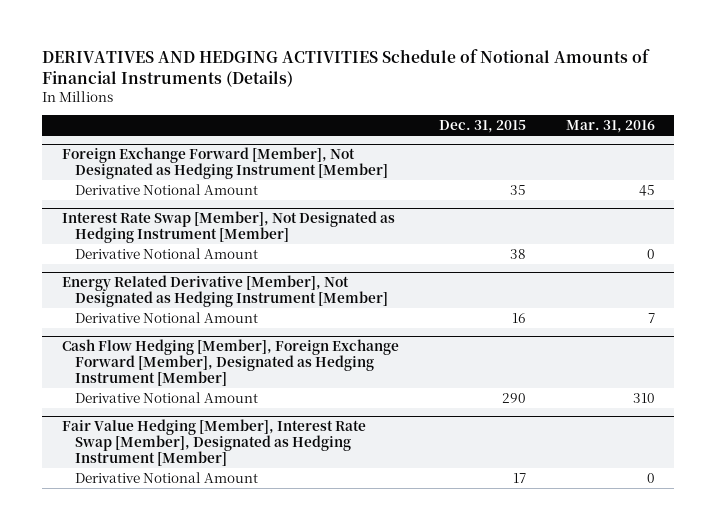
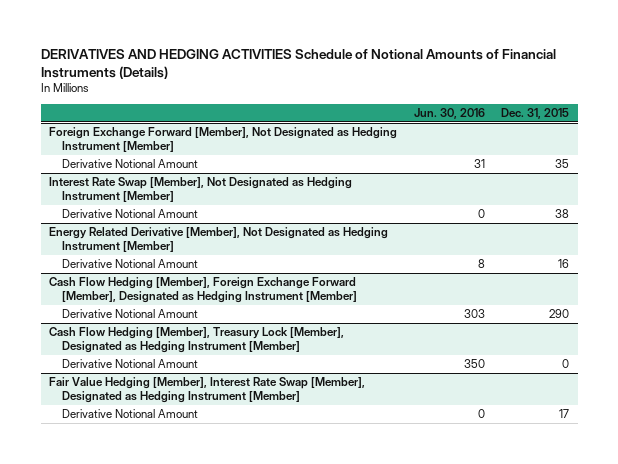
[565,120,655,134] Mar. 31, 2016 -> none
none -> [413,107,485,119] Jun. 30, 2016
none -> [48,327,344,354] Cash Flow Hedging [Member], Treasury Lock [Member], Designated as Hedging Instrument [Member]
none -> [61,359,198,369] Derivative Notional Amount

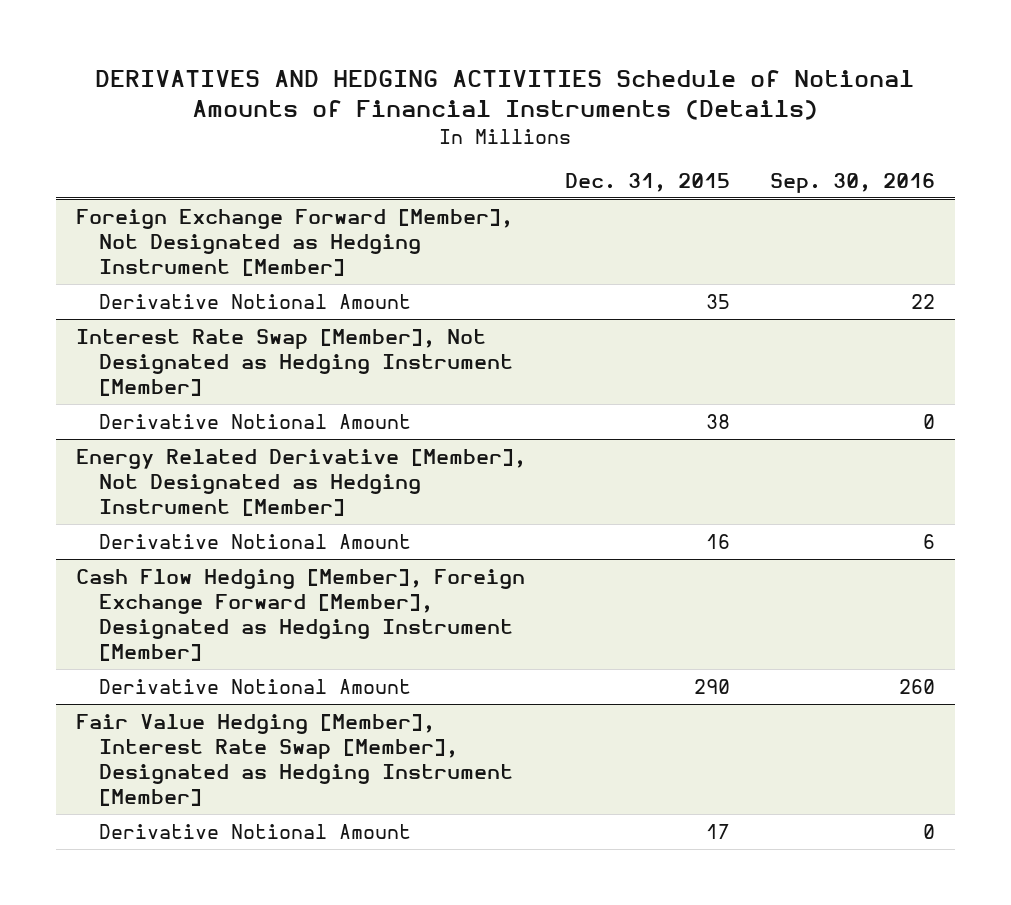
[413,107,485,119] Jun. 30, 2016 -> none
none -> [770,173,936,194] Sep. 30, 2016
[48,327,344,354] Cash Flow Hedging [Member], Treasury Lock [Member], Designated as Hedging Instrument [Member] -> none
[61,359,198,369] Derivative Notional Amount -> none

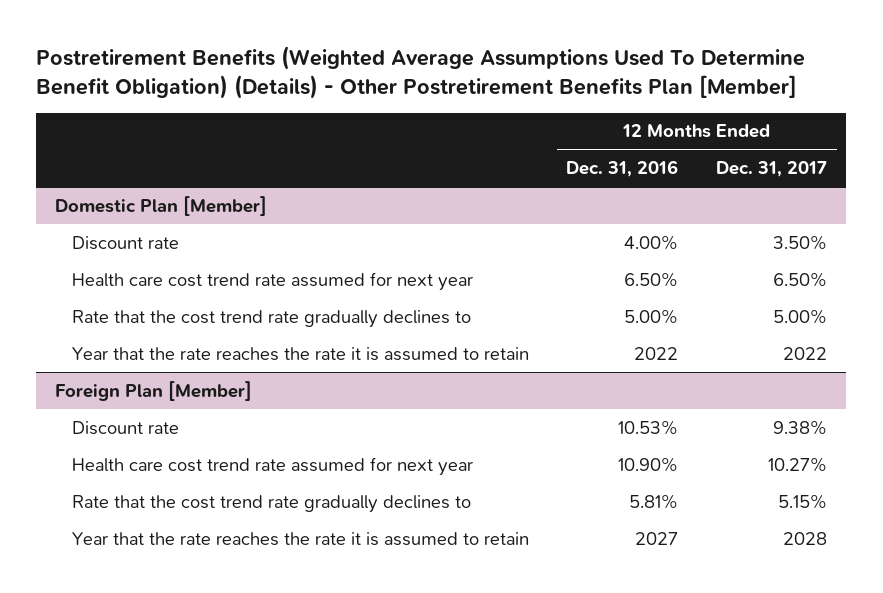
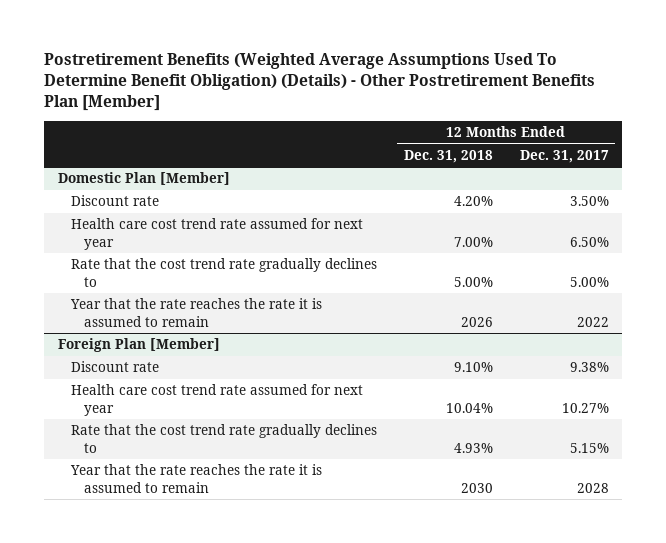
[566,160,679,178] Dec. 31, 2016 -> none
none -> [403,149,493,163] Dec. 31, 2018
[71,346,529,361] Year that the rate reaches the rate it is assumed to retain -> [69,298,322,327] Year that the rate reaches the rate it is assumed to remain
[71,531,529,546] Year that the rate reaches the rate it is assumed to retain -> [69,464,322,493] Year that the rate reaches the rate it is assumed to remain

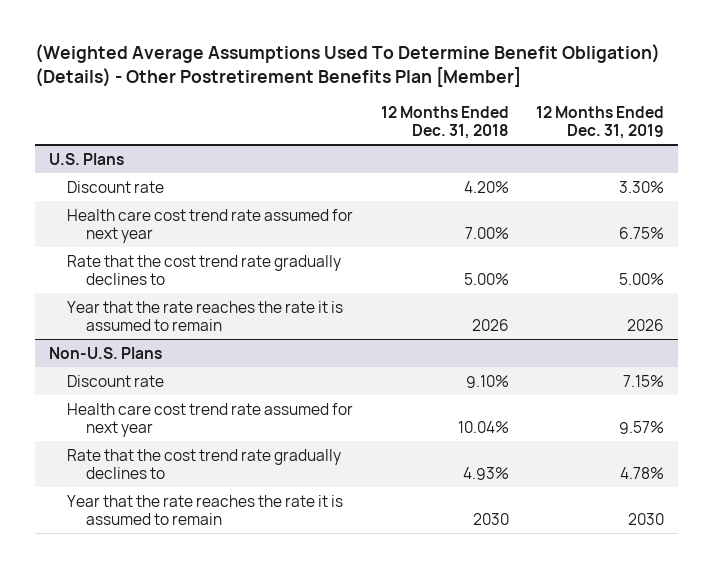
[44,53,596,112] Postretirement Benefits (Weighted Average Assumptions Used To Determine Benefit Obligation) (Details) - Other Postretirement Benefits Plan [Member] -> [34,43,660,87] (Weighted Average Assumptions Used To Determine Benefit Obligation) (Details) - Other Postretirement Benefits Plan [Member]
[519,149,609,163] Dec. 31, 2017 -> none
none -> [536,105,665,139] 12 Months Ended Dec. 31, 2019
[57,172,230,186] Domestic Plan [Member] -> none
none -> [48,152,124,165] U.S. Plans
[57,338,220,353] Foreign Plan [Member] -> [48,346,162,359] Non-U.S. Plans

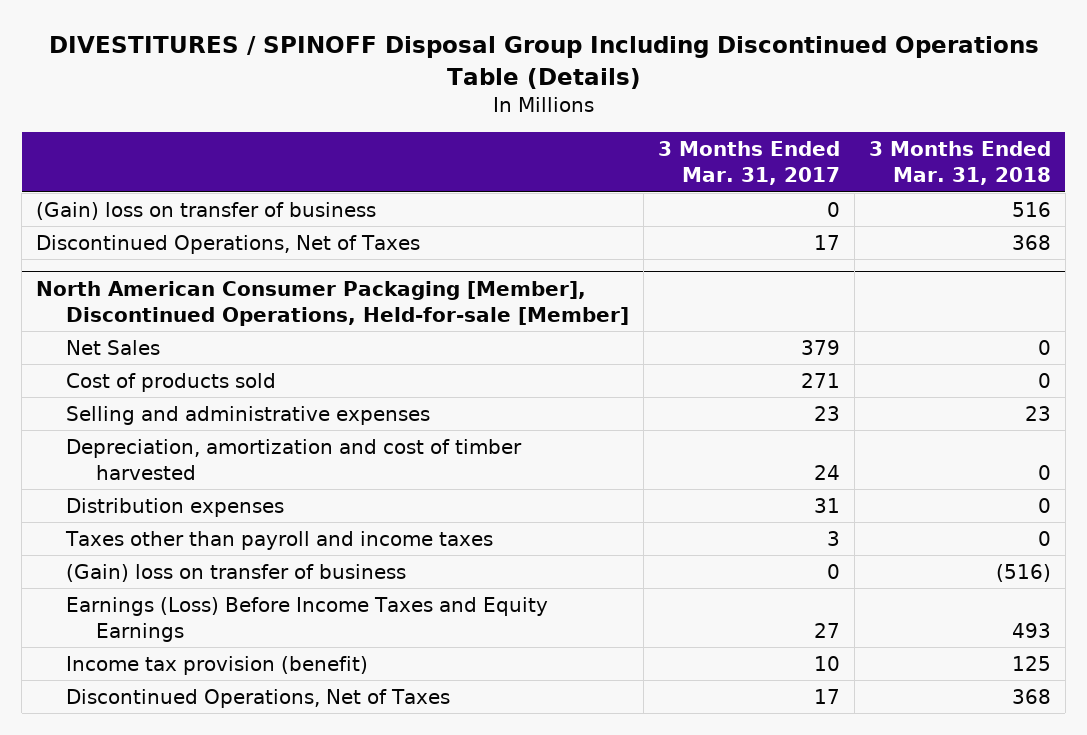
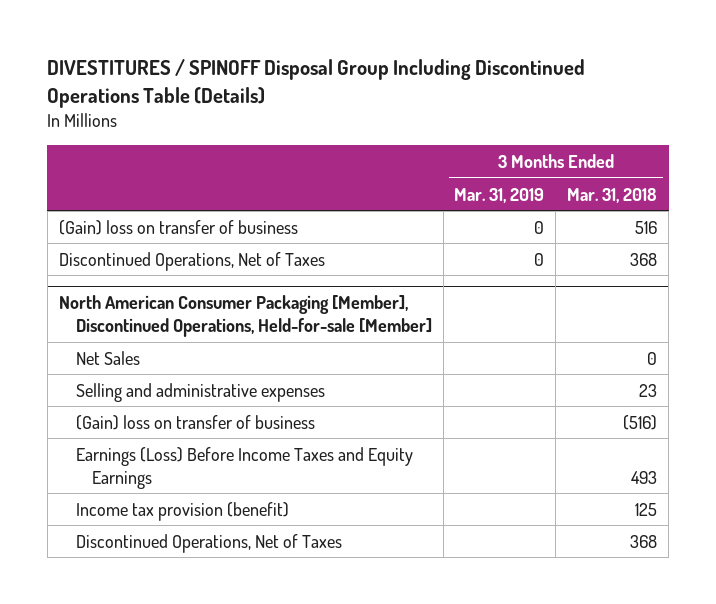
[657,141,840,186] 3 Months Ended Mar. 31, 2017 -> none
none -> [454,187,545,203] Mar. 31, 2019
[66,373,277,393] Cost of products sold -> none
[66,439,523,481] Depreciation, amortization and cost of timber harvested -> none
[66,498,285,518] Distribution expenses -> none
[65,531,494,551] Taxes other than payroll and income taxes -> none

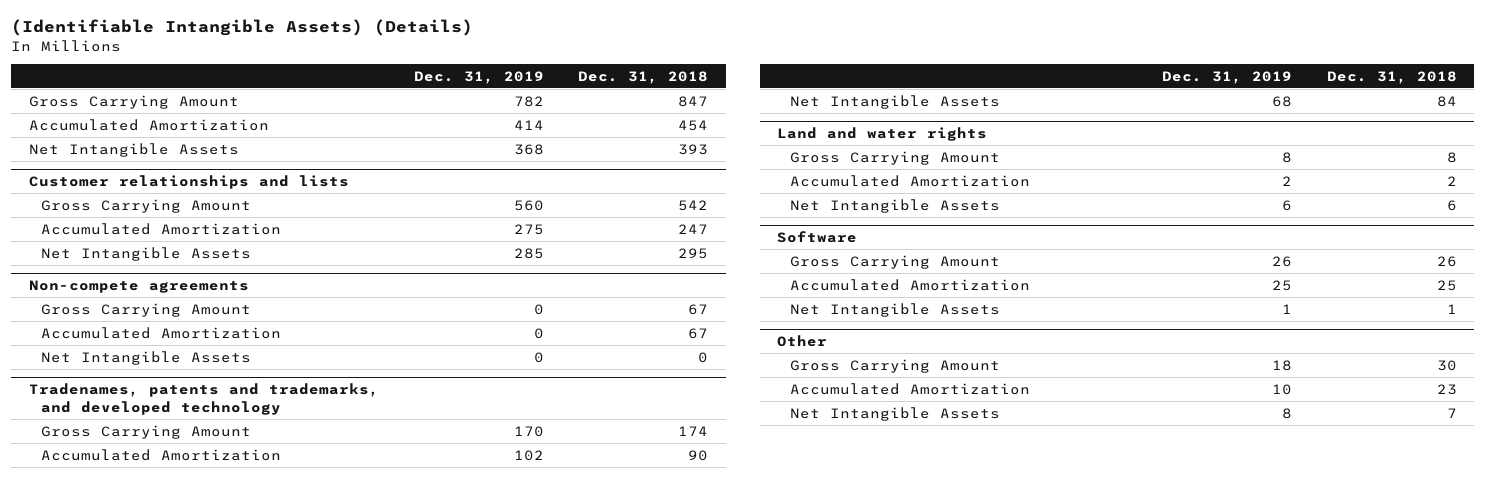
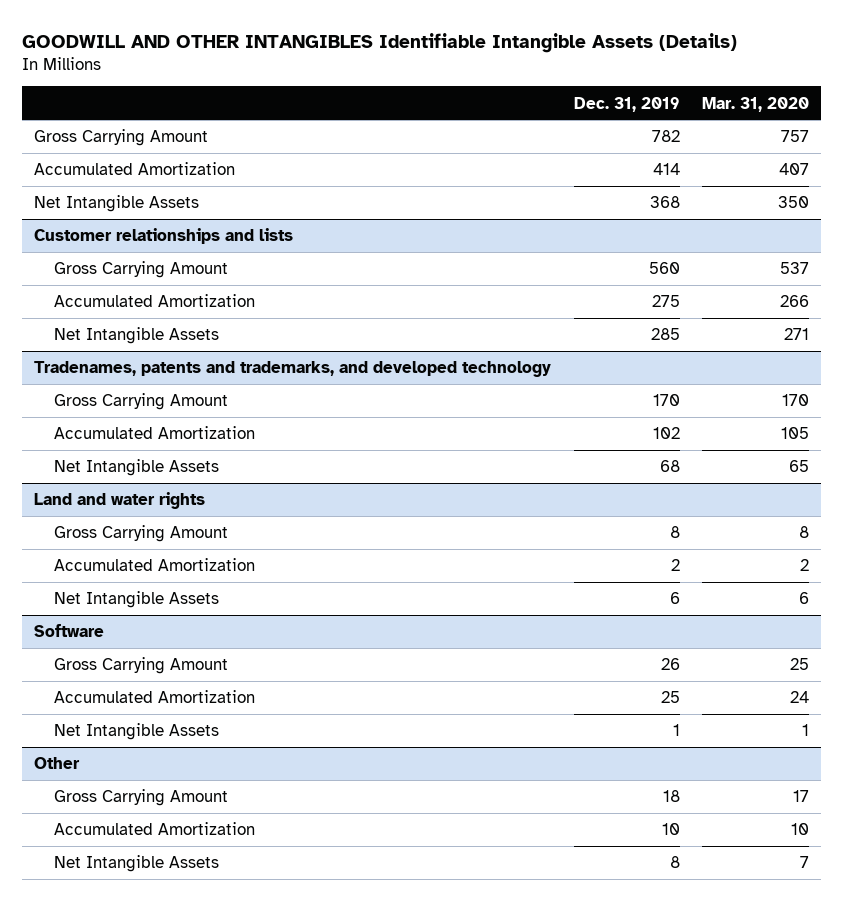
[11,19,474,37] (Identifiable Intangible Assets) (Details) -> [22,32,738,53] GOODWILL AND OTHER INTANGIBLES Identifiable Intangible Assets (Details)
[578,70,709,84] Dec. 31, 2018 -> none
none -> [702,96,810,112] Mar. 31, 2020
[28,280,249,294] Non-compete agreements -> none
[41,302,252,317] Gross Carrying Amount -> none
[41,326,282,339] Accumulated Amortization -> none
[41,350,252,365] Net Intangible Assets -> none

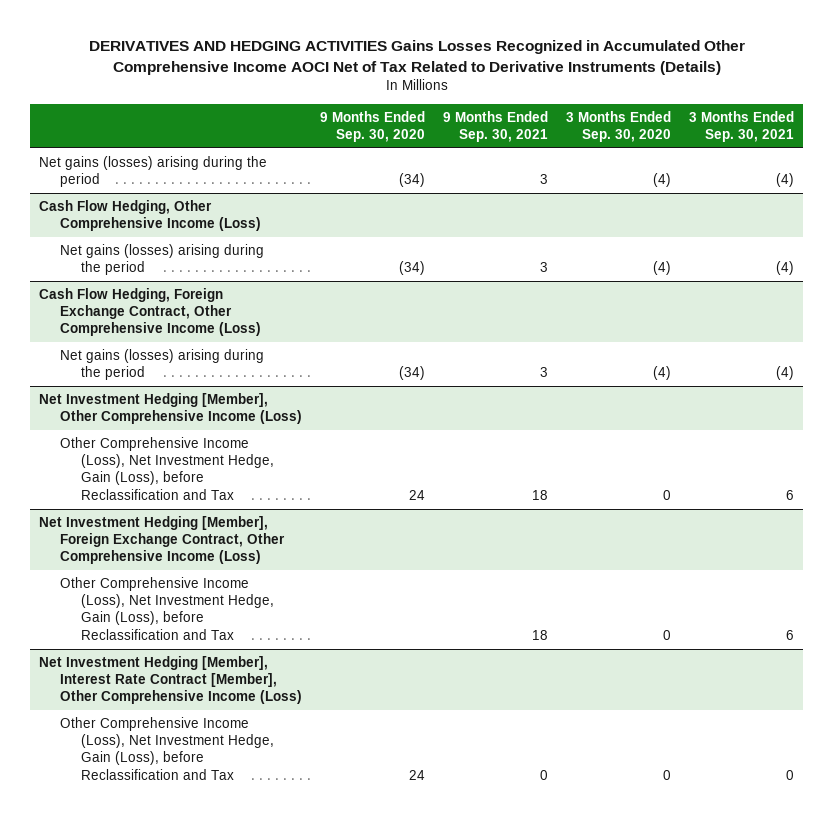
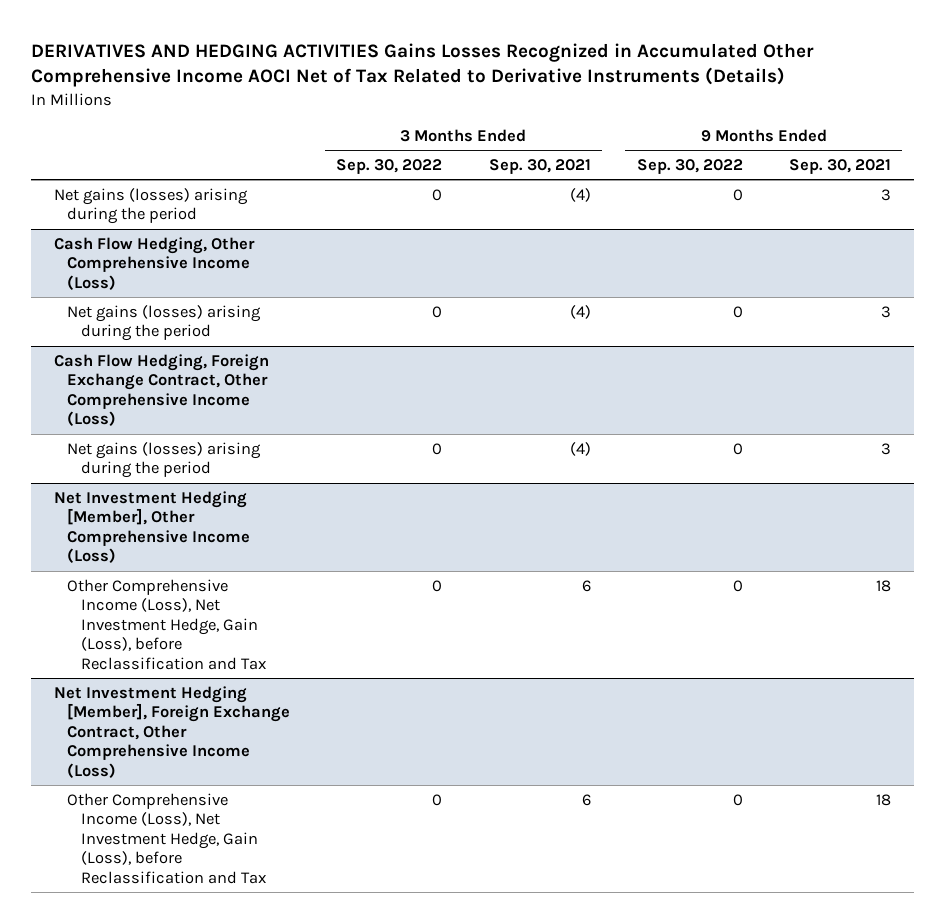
[320,110,426,142] 9 Months Ended Sep. 30, 2020 -> none
[566,110,672,142] 3 Months Ended Sep. 30, 2020 -> none
none -> [336,158,443,174] Sep. 30, 2022
none -> [636,158,743,174] Sep. 30, 2022
[39,656,303,705] Net Investment Hedging [Member], Interest Rate Contract [Member], Other Comprehensive Income (Loss) -> none
[60,717,274,780] Other Comprehensive Income (Loss), Net Investment Hedge, Gain (Loss), before Reclassification and Tax -> none

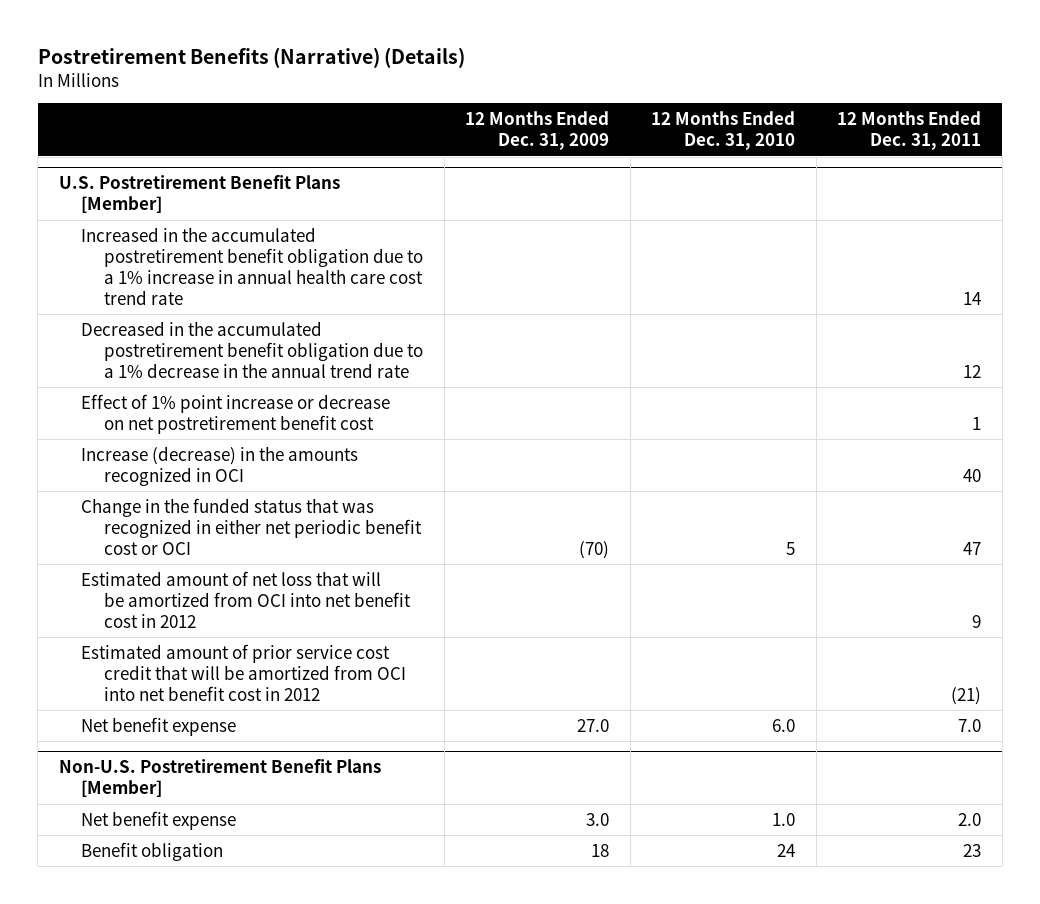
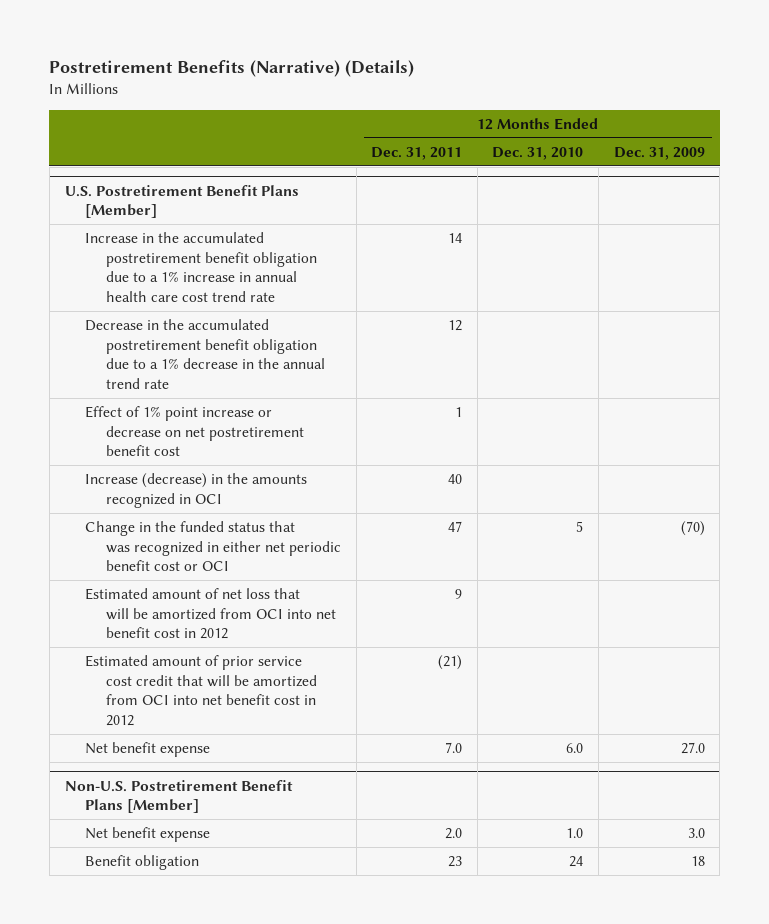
[81,226,424,305] Increased in the accumulated postretirement benefit obligation due to a 1% increase in annual health care cost trend rate -> [85,231,317,302] Increase in the accumulated postretirement benefit obligation due to a 1% increase in annual health care cost trend rate
[81,320,424,378] Decreased in the accumulated postretirement benefit obligation due to a 1% decrease in the annual trend rate -> [85,318,325,389] Decrease in the accumulated postretirement benefit obligation due to a 1% decrease in the annual trend rate

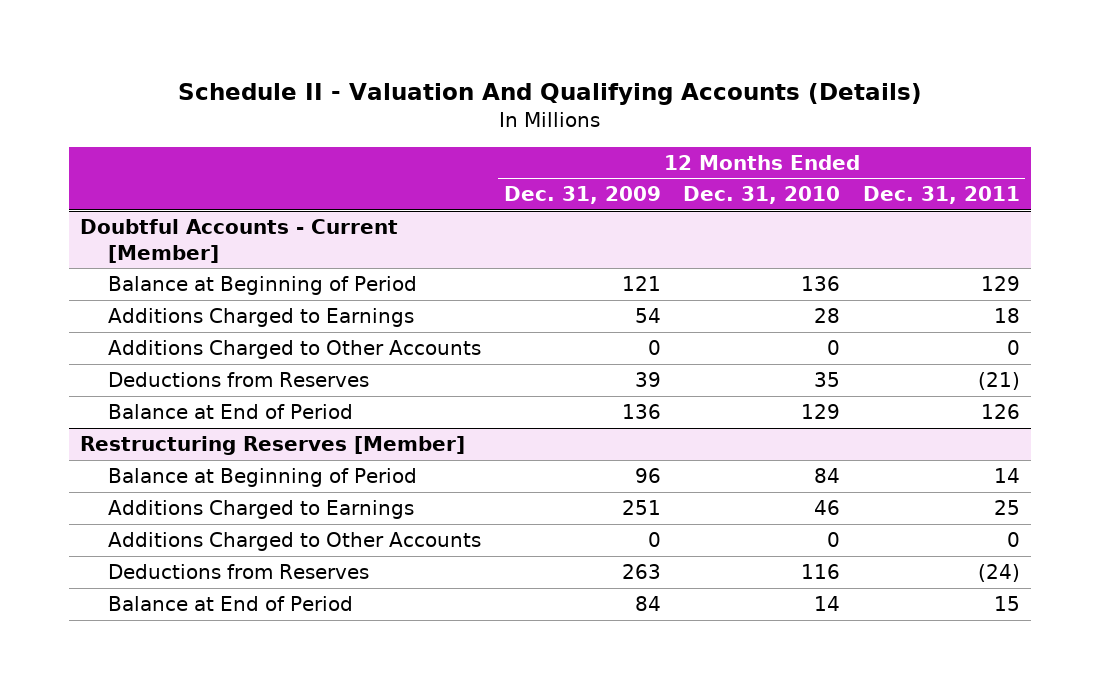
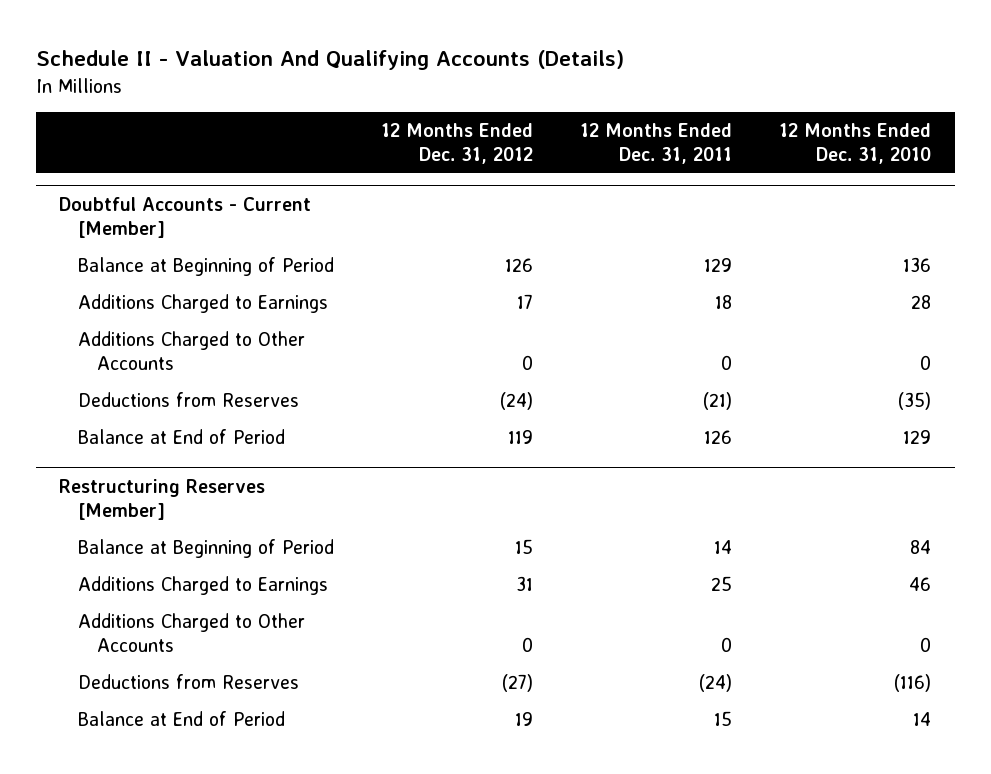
[503,186,661,205] Dec. 31, 2009 -> none
none -> [381,123,534,164] 12 Months Ended Dec. 31, 2012
[814,372,841,388] 35 -> [898,392,932,411] (35)
[801,564,841,580] 116 -> [894,674,932,693] (116)

